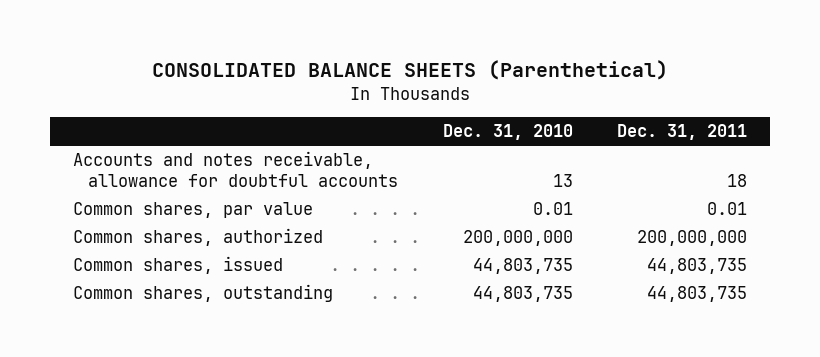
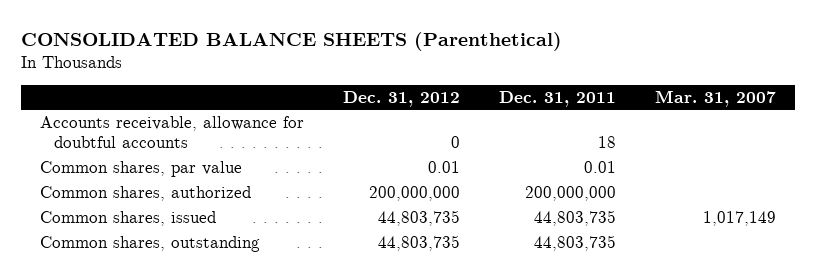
[442,124,573,141] Dec. 31, 2010 -> none
none -> [342,90,460,107] Dec. 31, 2012
none -> [654,89,776,107] Mar. 31, 2007
[72,151,398,188] Accounts and notes receivable, allowance for doubtful accounts -> [40,115,305,149] Accounts receivable, allowance for doubtful accounts

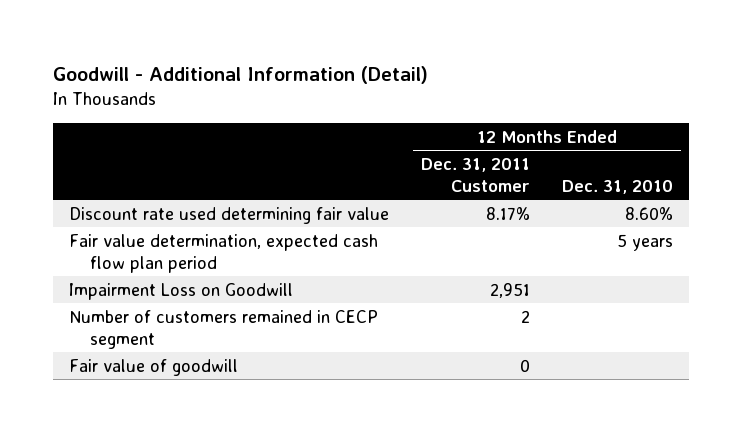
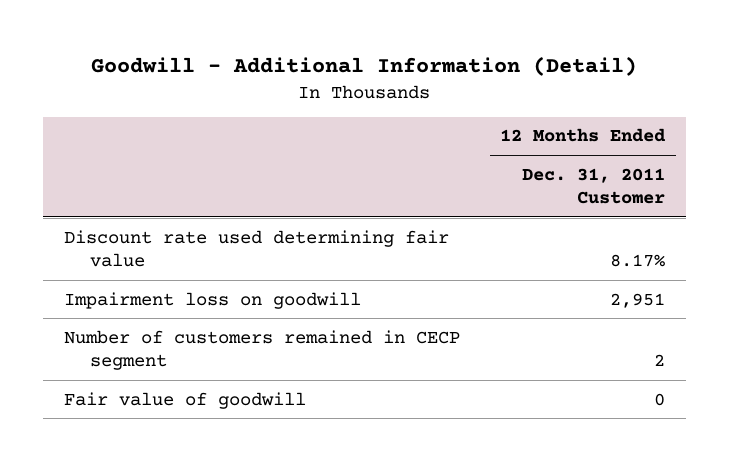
[562,179,674,194] Dec. 31, 2010 -> none
[68,233,378,273] Fair value determination, expected cash flow plan period -> none
[68,282,293,300] Impairment Loss on Goodwill -> [63,291,361,309] Impairment loss on goodwill

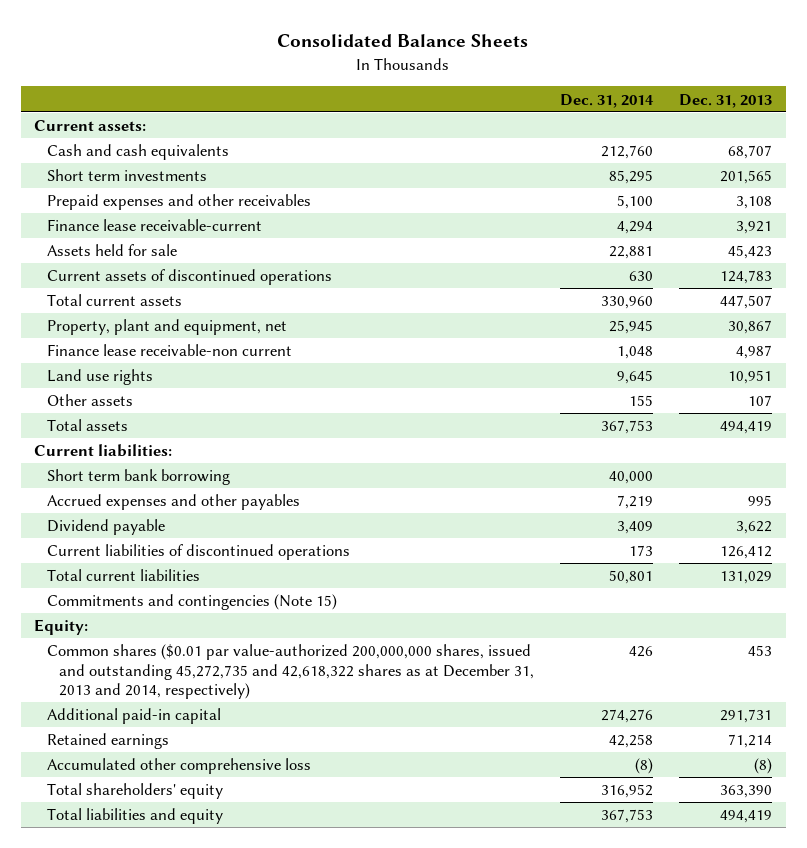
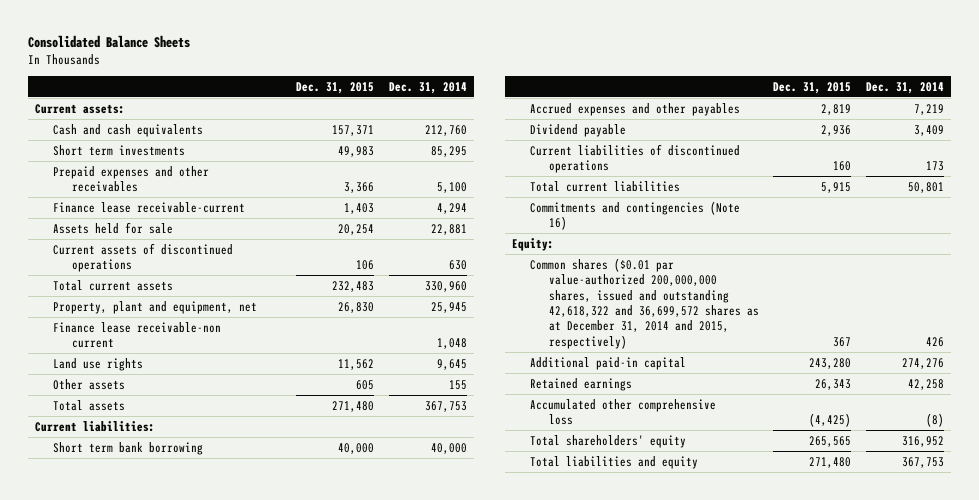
[679,93,773,108] Dec. 31, 2013 -> none
none -> [296,81,375,94] Dec. 31, 2015
[46,594,337,611] Commitments and contingencies (Note 15) -> [530,200,741,231] Commitments and contingencies (Note 16)
[46,644,535,699] Common shares ($0.01 par value-authorized 200,000,000 shares, issued and outstanding 45,272,735 and 42,618,322 shares as at December 31, 2013 and 2014, respectively) -> [530,257,759,349] Common shares ($0.01 par value-authorized 200,000,000 shares, issued and outstanding 42,618,322 and 36,699,572 shares as at December 31, 2014 and 2015, respectively)

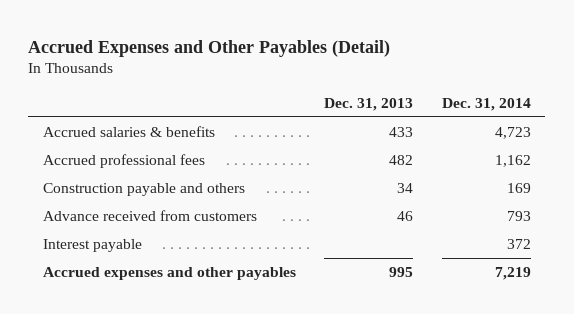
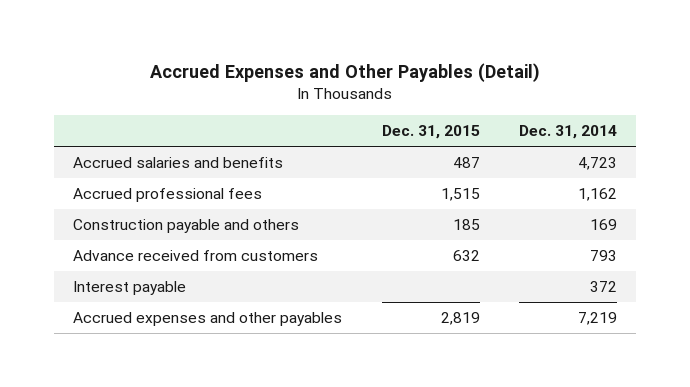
[324,97,414,111] Dec. 31, 2013 -> none
none -> [381,125,480,140] Dec. 31, 2015
[42,125,215,137] Accrued salaries & benefits -> [73,157,284,169] Accrued salaries and benefits

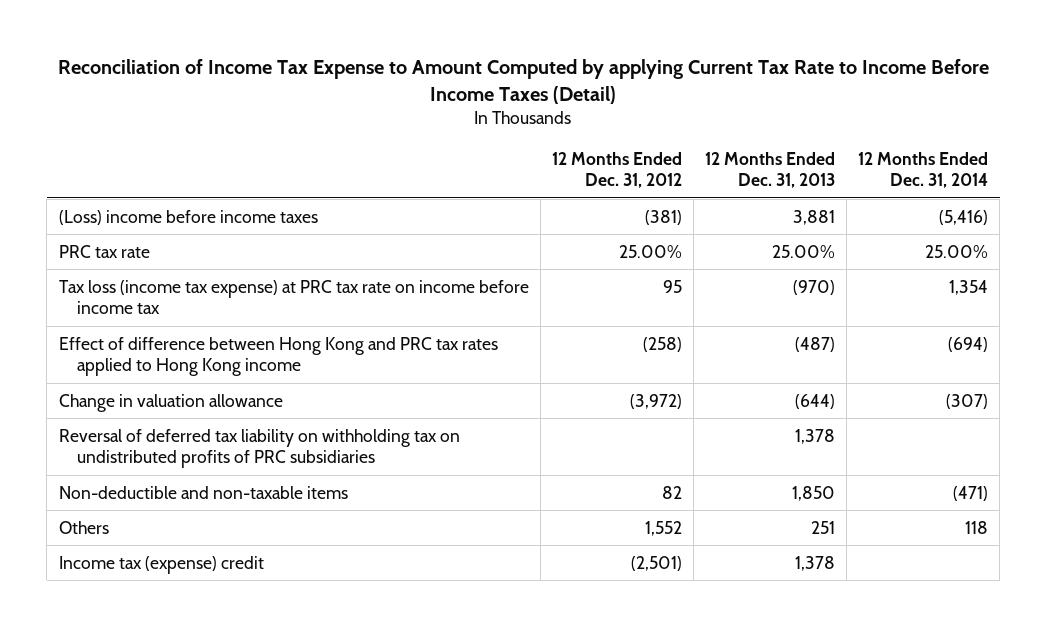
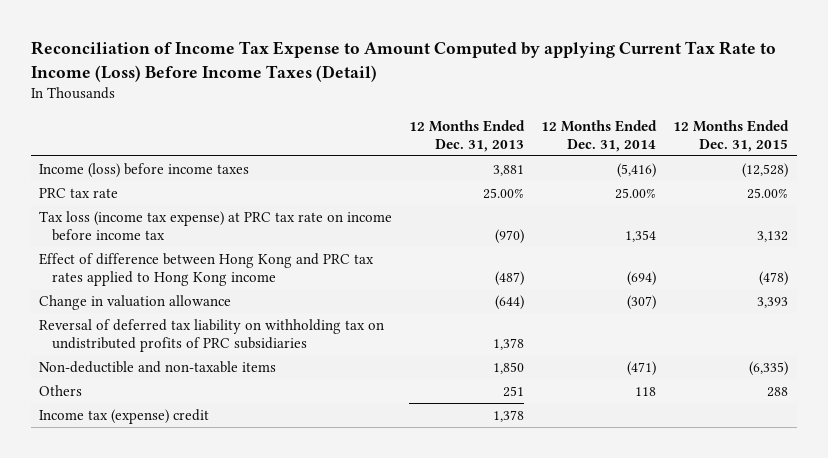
[58,58,990,104] Reconciliation of Income Tax Expense to Amount Computed by applying Current Tax Rate to Income Before Income Taxes (Detail) -> [30,41,776,82] Reconciliation of Income Tax Expense to Amount Computed by applying Current Tax Rate to Income (Loss) Before Income Taxes (Detail)
[551,151,682,189] 12 Months Ended Dec. 31, 2012 -> none
none -> [673,119,790,152] 12 Months Ended Dec. 31, 2015
[58,209,318,225] (Loss) income before income taxes -> [39,162,250,178] Income (loss) before income taxes

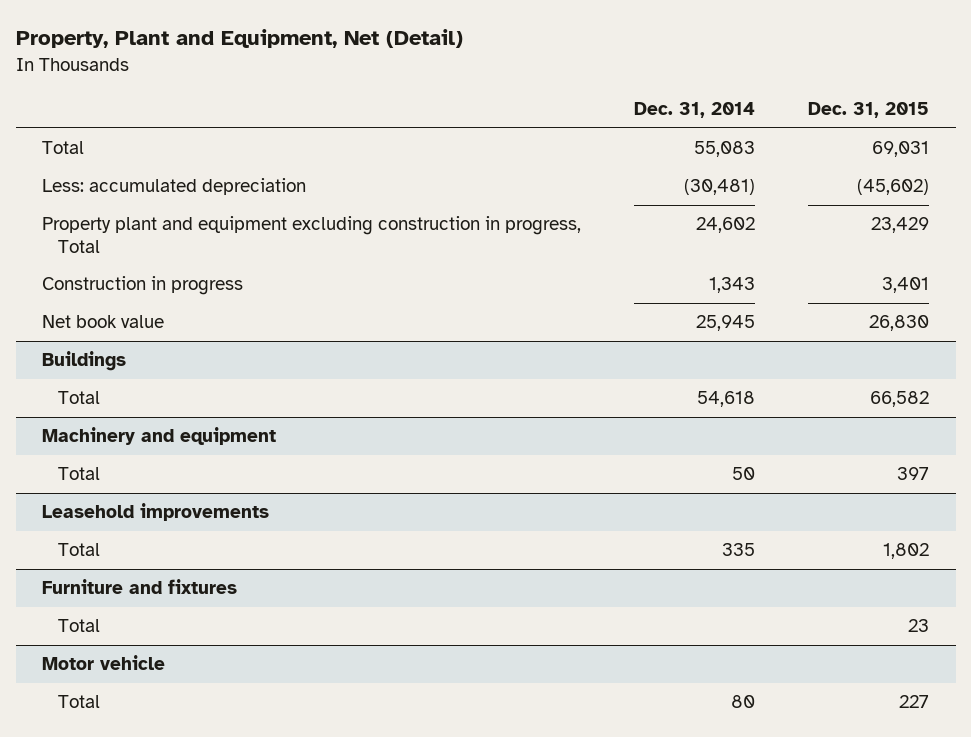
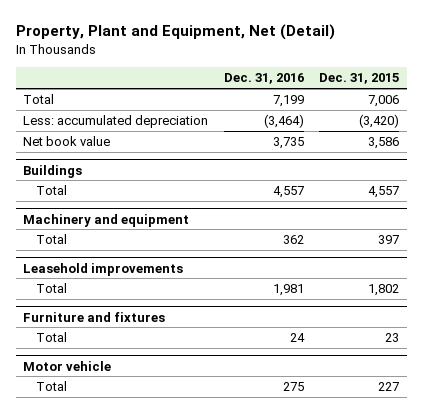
[634,102,756,119] Dec. 31, 2014 -> none
none -> [223,73,304,85] Dec. 31, 2016
[42,216,582,253] Property plant and equipment excluding construction in progress, Total -> none
[42,276,244,296] Construction in progress -> none
[872,141,930,158] 69,031 -> [367,95,399,108] 7,006
[857,179,930,196] (45,602) -> [358,114,399,129] (3,420)
[869,315,930,332] 26,830 -> [367,137,399,150] 3,586
[870,391,930,408] 66,582 -> [367,186,399,199] 4,557

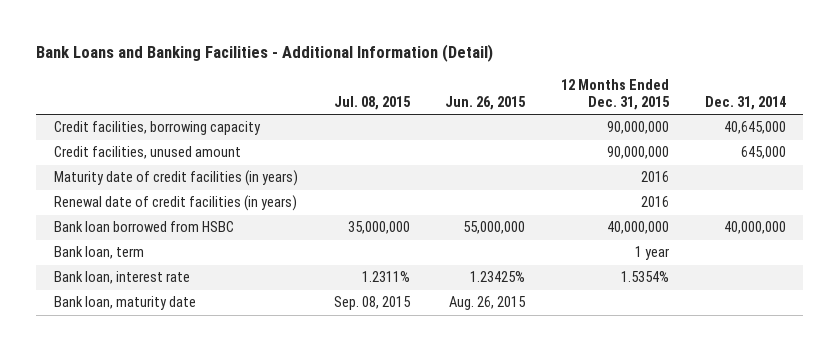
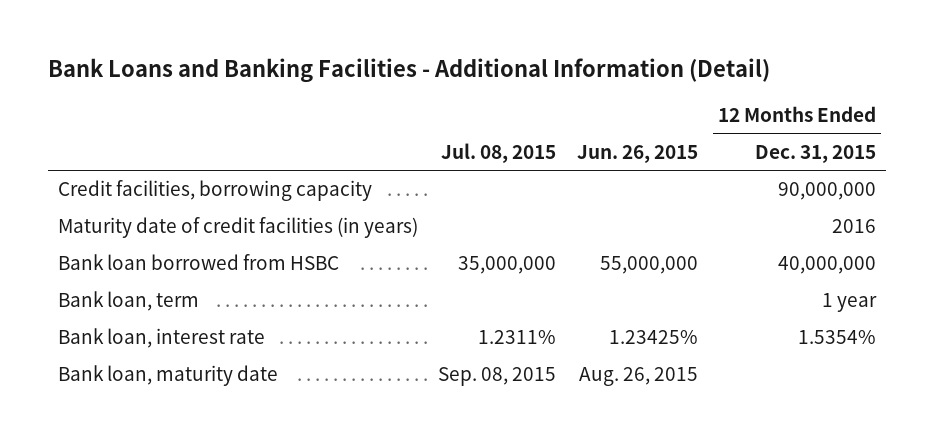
[704,96,786,111] Dec. 31, 2014 -> none
[54,146,242,160] Credit facilities, unused amount -> none
[54,195,298,212] Renewal date of credit facilities (in years) -> none

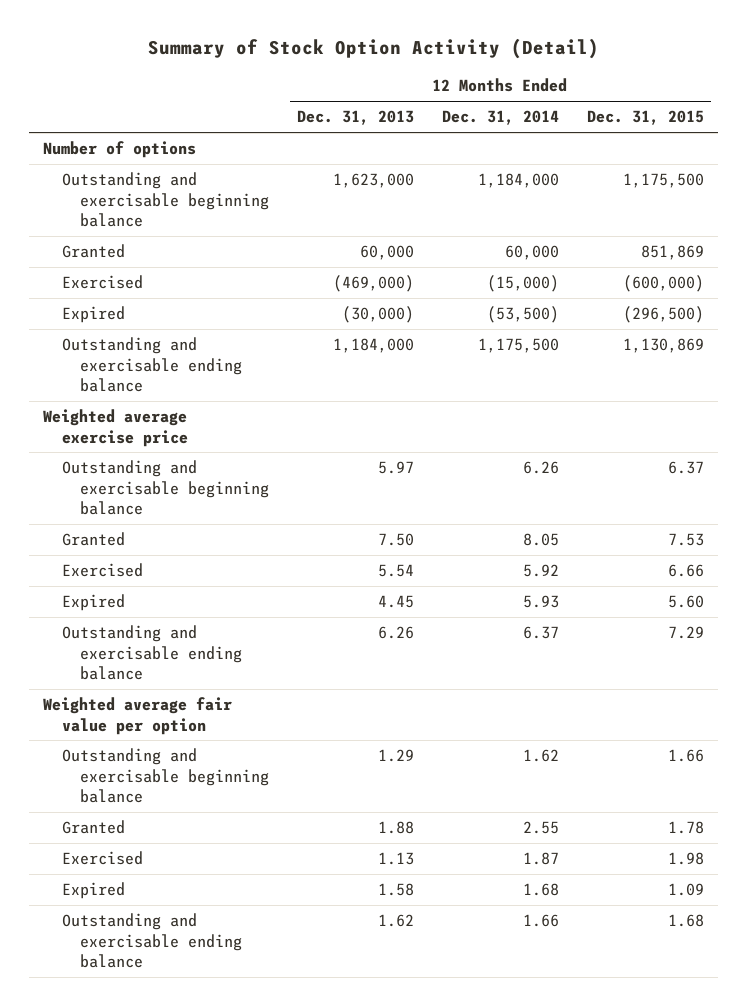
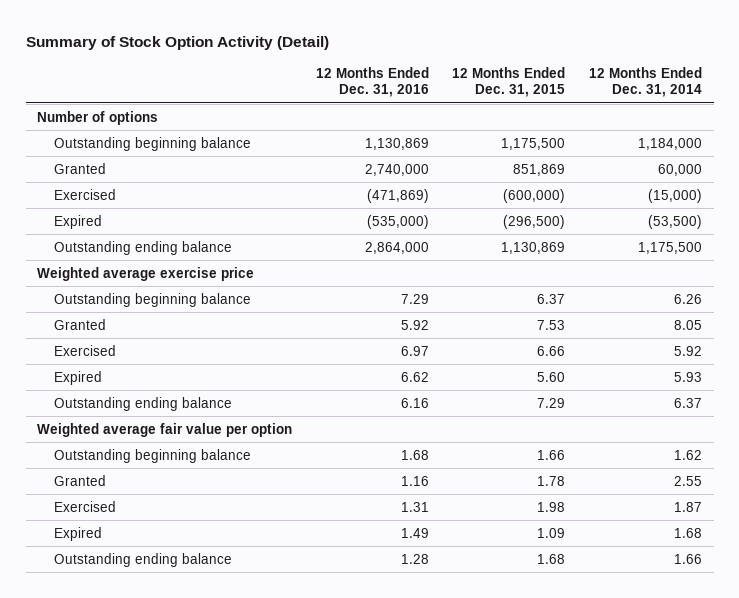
[296,110,414,126] Dec. 31, 2013 -> none
none -> [315,66,429,98] 12 Months Ended Dec. 31, 2016
[61,172,269,227] Outstanding and exercisable beginning balance -> [54,136,252,151] Outstanding beginning balance
[61,337,242,392] Outstanding and exercisable ending balance -> [54,240,233,255] Outstanding ending balance
[61,460,269,515] Outstanding and exercisable beginning balance -> [54,292,252,307] Outstanding beginning balance
[61,625,242,680] Outstanding and exercisable ending balance -> [54,396,233,411] Outstanding ending balance
[61,748,269,803] Outstanding and exercisable beginning balance -> [54,448,252,463] Outstanding beginning balance
[61,913,242,968] Outstanding and exercisable ending balance -> [54,552,233,567] Outstanding ending balance

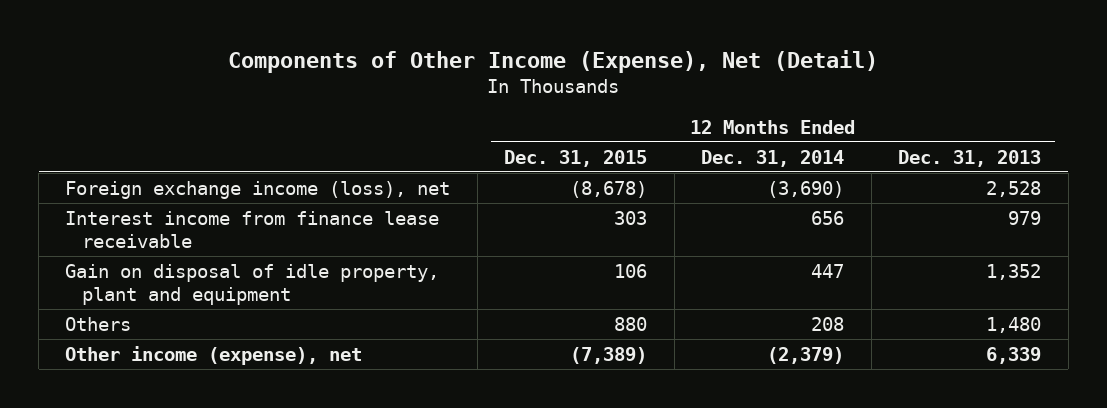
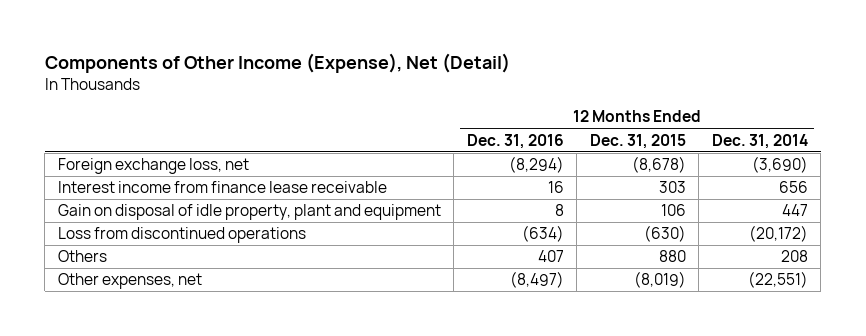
[898,149,1042,167] Dec. 31, 2013 -> none
none -> [466,133,564,149] Dec. 31, 2016
[65,180,451,199] Foreign exchange income (loss), net -> [57,158,249,175] Foreign exchange loss, net
none -> [57,227,306,244] Loss from discontinued operations
[65,345,363,365] Other income (expense), net -> [57,273,202,290] Other expenses, net
[570,346,648,364] (7,389) -> [633,271,686,289] (8,019)
[767,346,845,364] (2,379) -> [747,271,808,289] (22,551)

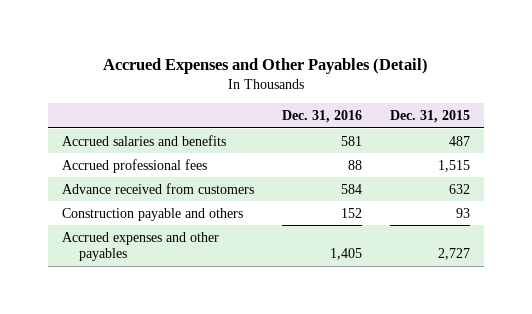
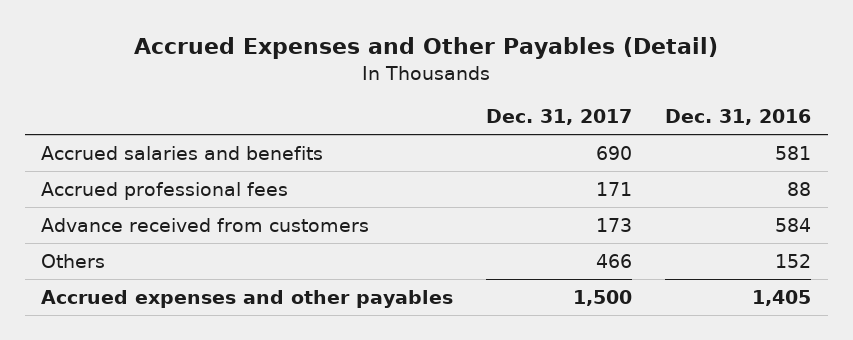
[389,110,470,124] Dec. 31, 2015 -> none
none -> [486,109,633,126] Dec. 31, 2017
[61,207,243,221] Construction payable and others -> [41,253,106,268] Others

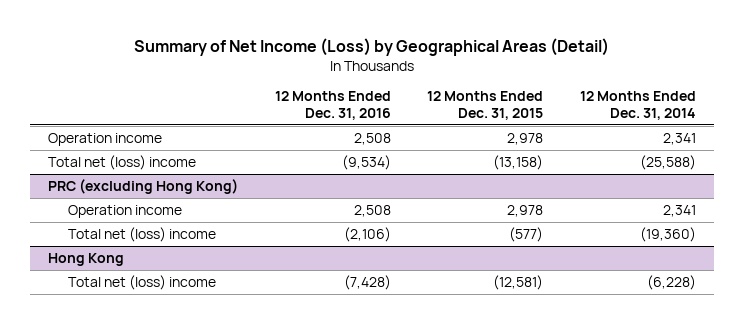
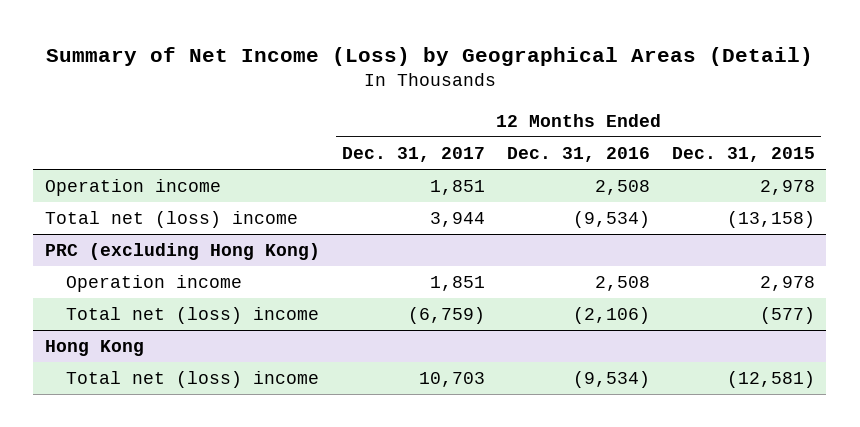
[579,91,696,120] 12 Months Ended Dec. 31, 2014 -> none
none -> [341,147,485,163] Dec. 31, 2017
[343,275,391,291] (7,428) -> [573,371,651,389] (9,534)

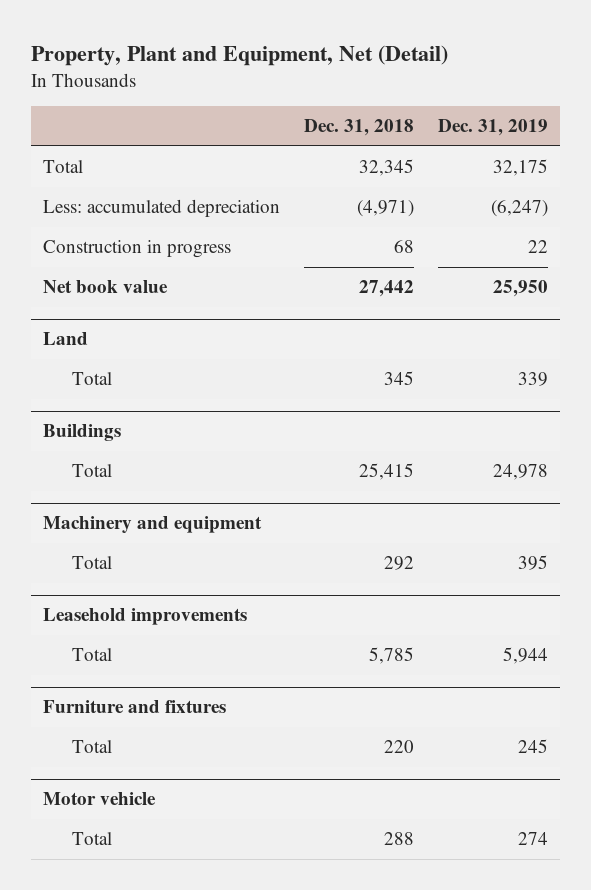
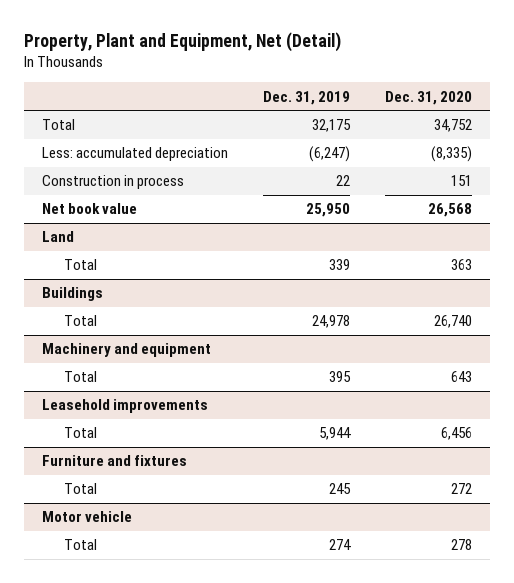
[304,119,415,137] Dec. 31, 2018 -> none
none -> [385,90,473,105] Dec. 31, 2020
[43,240,232,259] Construction in progress -> [41,175,184,190] Construction in process

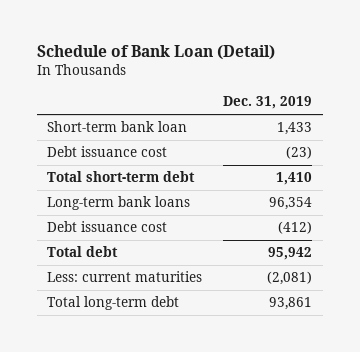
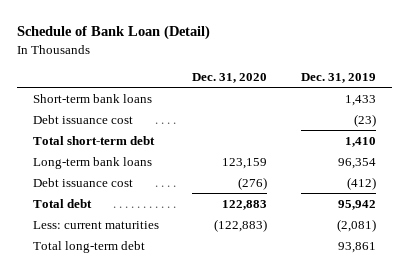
none -> [192,73,268,84] Dec. 31, 2020
[47,121,188,133] Short-term bank loan -> [33,93,153,103] Short-term bank loans

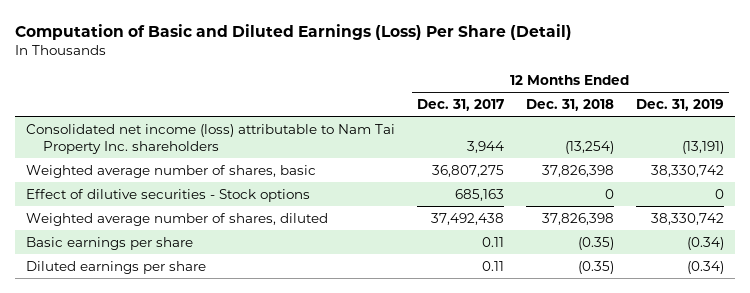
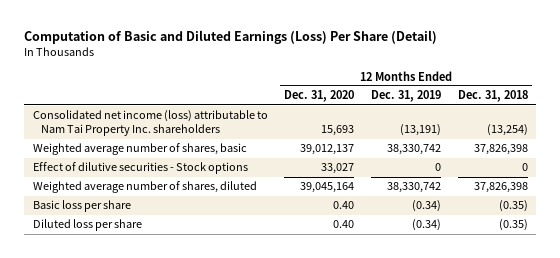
[417,99,505,112] Dec. 31, 2017 -> none
none -> [284,90,355,103] Dec. 31, 2020
[26,236,194,250] Basic earnings per share -> [32,200,131,213] Basic loss per share
[26,260,207,274] Diluted earnings per share -> [32,219,142,232] Diluted loss per share

